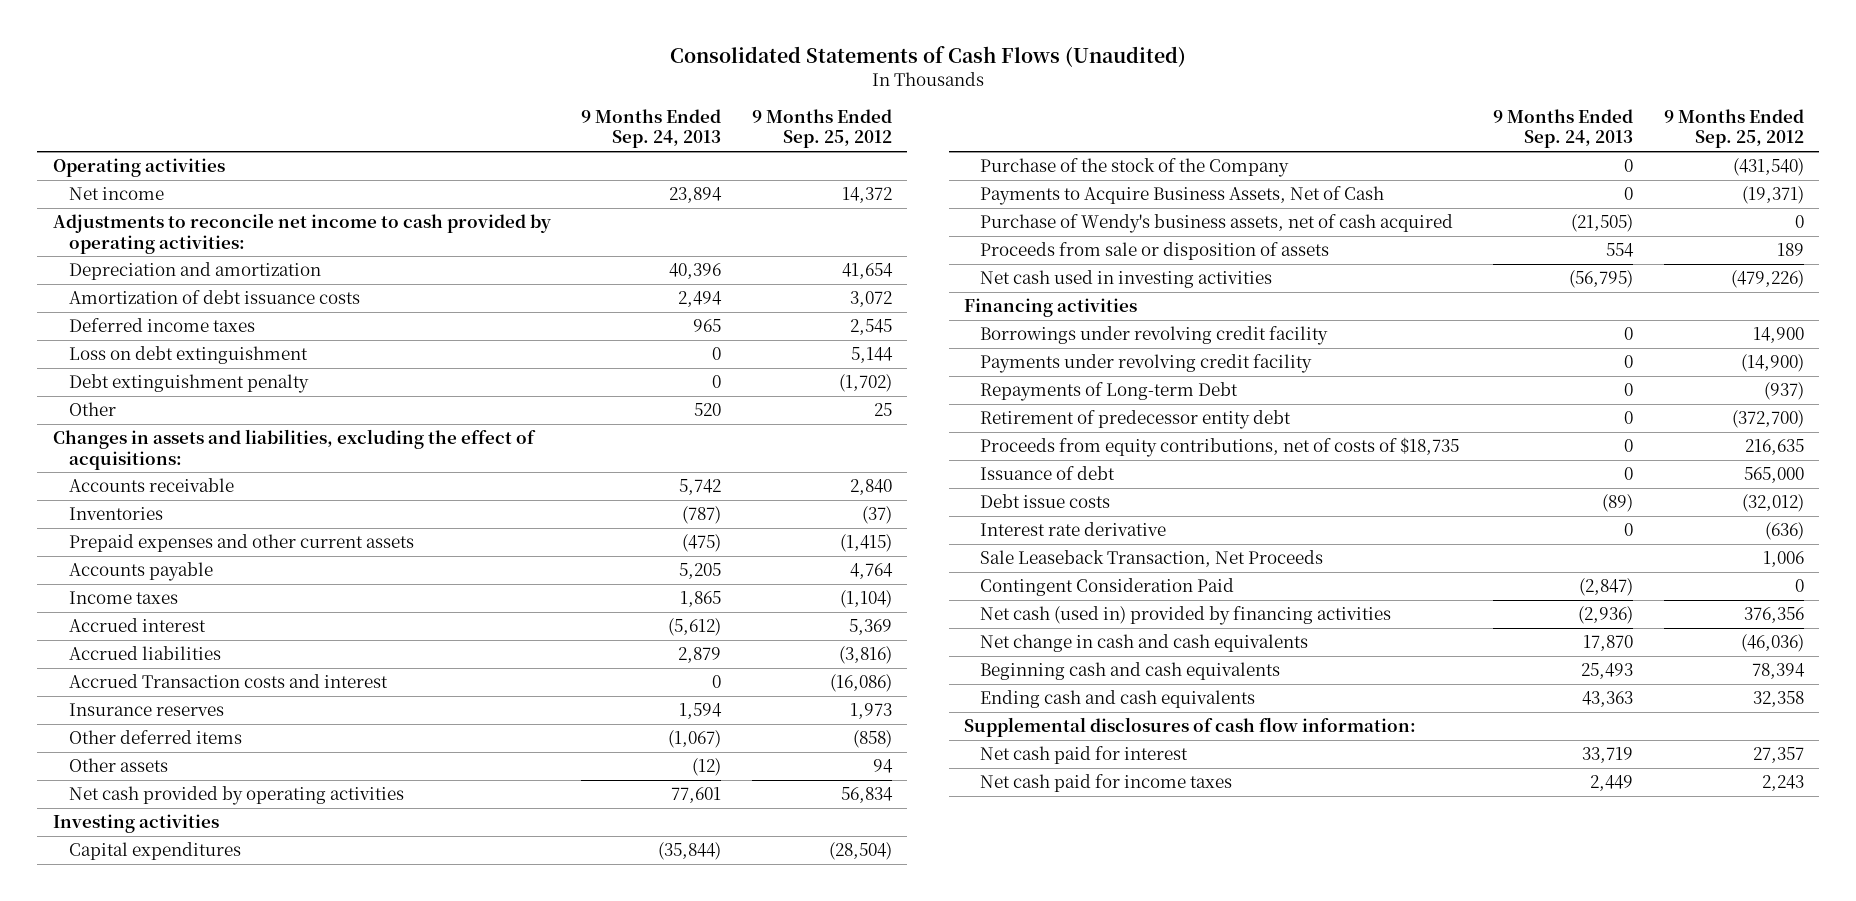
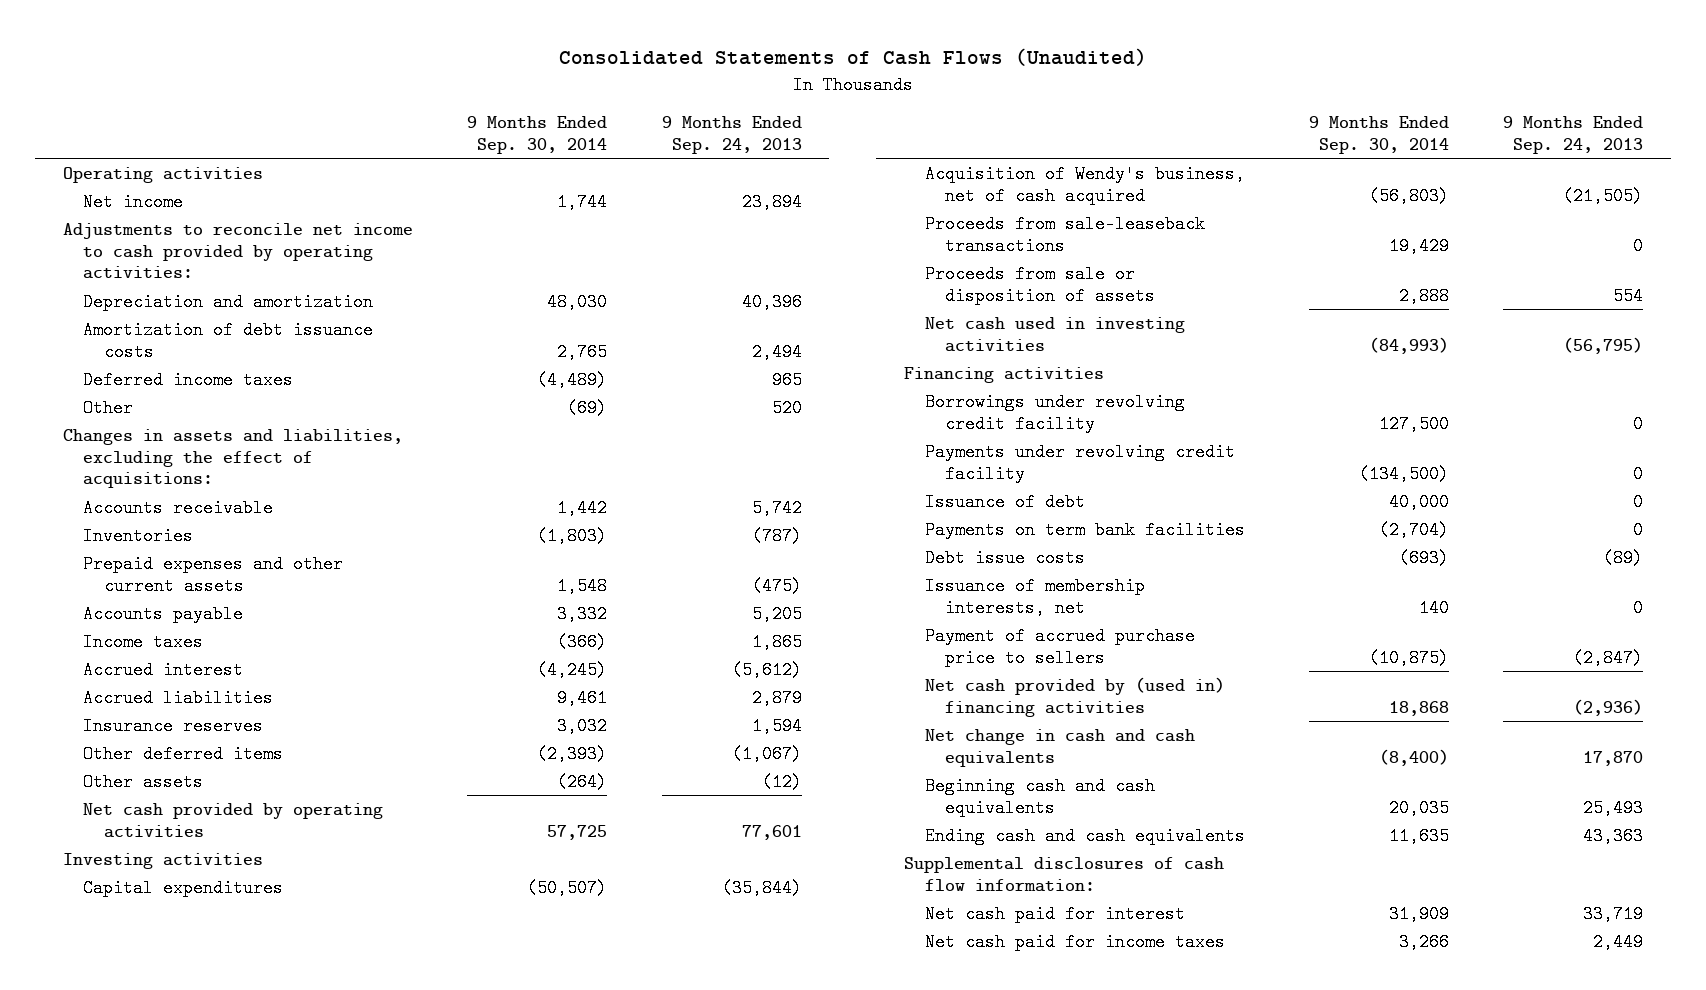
[751,108,892,149] 9 Months Ended Sep. 25, 2012 -> none
none -> [467,116,608,154] 9 Months Ended Sep. 30, 2014
[68,345,308,364] Loss on debt extinguishment -> none
[68,373,309,393] Debt extinguishment penalty -> none
[68,673,388,688] Accrued Transaction costs and interest -> none
[980,157,1290,177] Purchase of the stock of the Company -> none
[980,185,1385,205] Payments to Acquire Business Assets, Net of Cash -> none
[980,213,1454,233] Purchase of Wendy's business assets, net of cash acquired -> [924,164,1245,205] Acquisition of Wendy's business, net of cash acquired
none -> [924,214,1205,255] Proceeds from sale-leaseback transactions
[980,381,1239,401] Repayments of Long-term Debt -> none
[980,409,1292,429] Retirement of predecessor entity debt -> none
[980,436,1460,457] Proceeds from equity contributions, net of costs of $18,735 -> none
none -> [924,520,1245,539] Payments on term bank facilities
[980,521,1167,536] Interest rate derivative -> none
[980,549,1324,567] Sale Leaseback Transaction, Net Proceeds -> none
none -> [924,576,1145,617] Issuance of membership interests, net
[980,577,1235,596] Contingent Consideration Paid -> [924,626,1195,667] Payment of accrued purchase price to sellers
[980,605,1392,625] Net cash (used in) provided by financing activities -> [924,676,1225,717] Net cash provided by (used in) financing activities

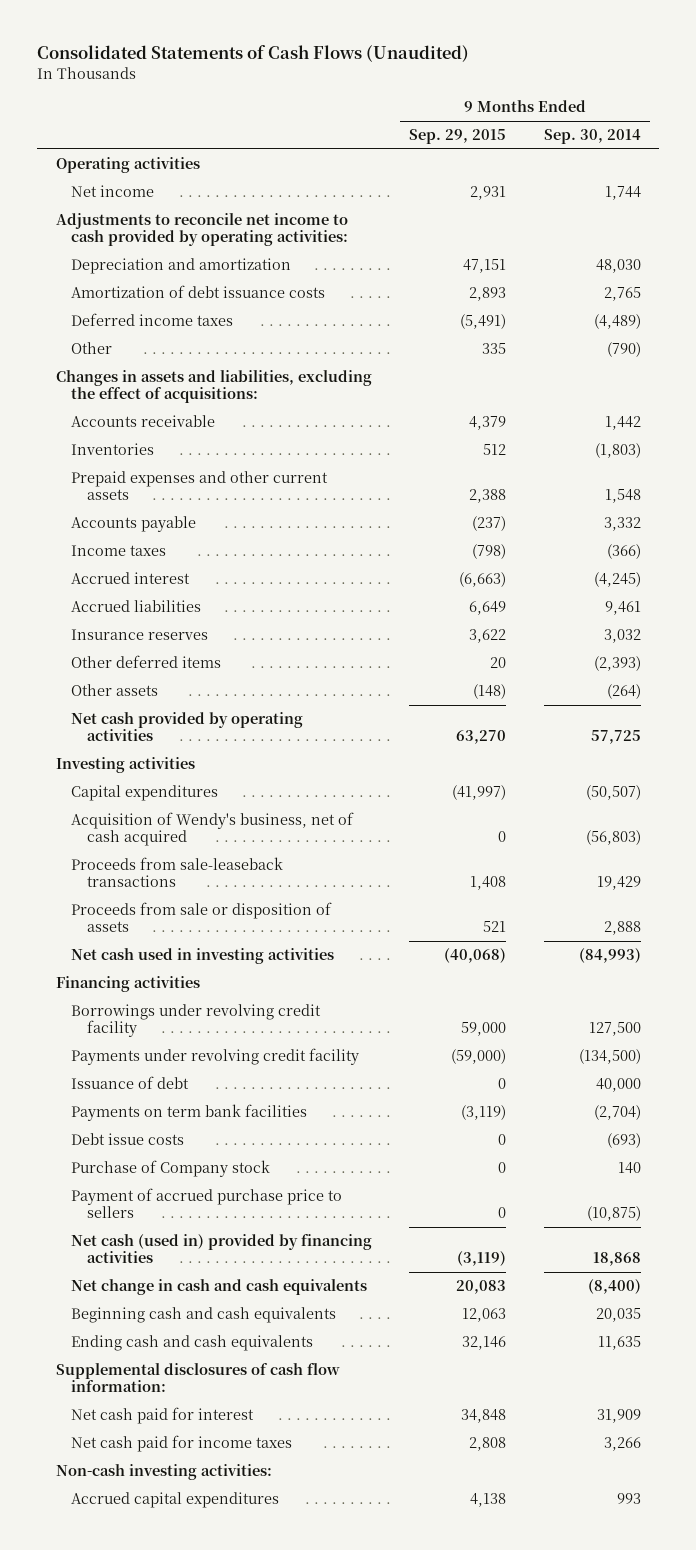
[662,116,803,154] 9 Months Ended Sep. 24, 2013 -> none
none -> [409,129,507,145] Sep. 29, 2015
[567,398,608,417] (69) -> [606,342,641,358] (790)
[924,576,1145,617] Issuance of membership interests, net -> [71,1160,271,1178] Purchase of Company stock
[924,676,1225,717] Net cash provided by (used in) financing activities -> [71,1234,373,1264] Net cash (used in) provided by financing activities
none -> [55,1464,272,1481] Non-cash investing activities:
none -> [71,1492,280,1509] Accrued capital expenditures

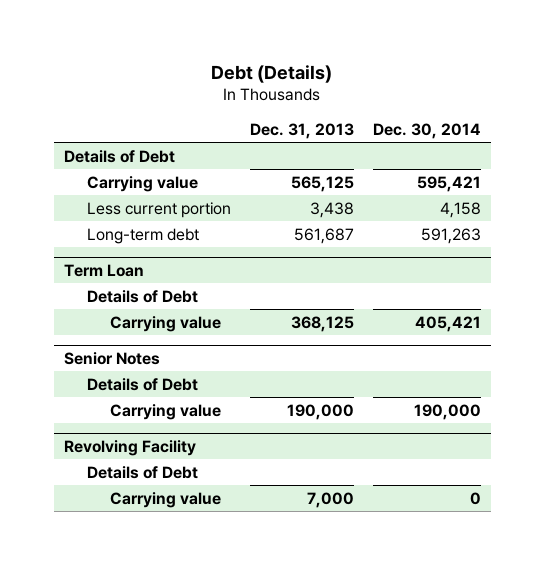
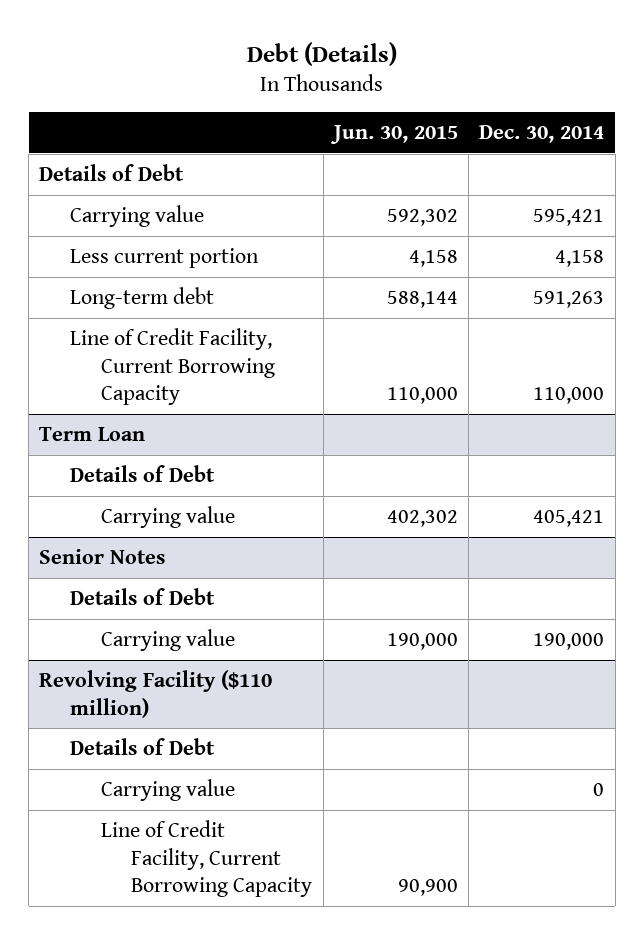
[249,122,354,139] Dec. 31, 2013 -> none
none -> [329,125,458,145] Jun. 30, 2015
none -> [70,328,275,406] Line of Credit Facility, Current Borrowing Capacity
[63,439,196,456] Revolving Facility -> [39,670,273,718] Revolving Facility ($110 million)
none -> [100,820,313,898] Line of Credit Facility, Current Borrowing Capacity

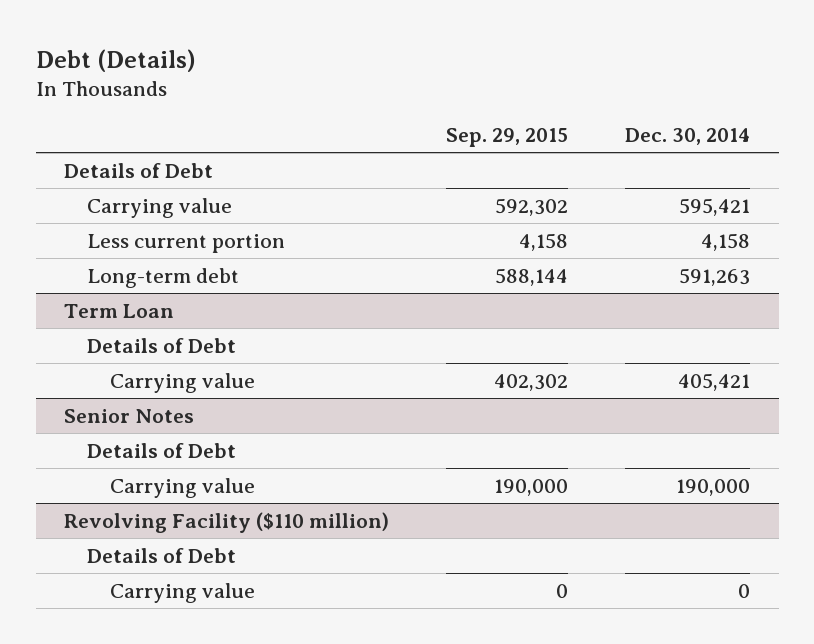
[329,125,458,145] Jun. 30, 2015 -> none
none -> [446,127,569,147] Sep. 29, 2015
[70,328,275,406] Line of Credit Facility, Current Borrowing Capacity -> none
[100,820,313,898] Line of Credit Facility, Current Borrowing Capacity -> none

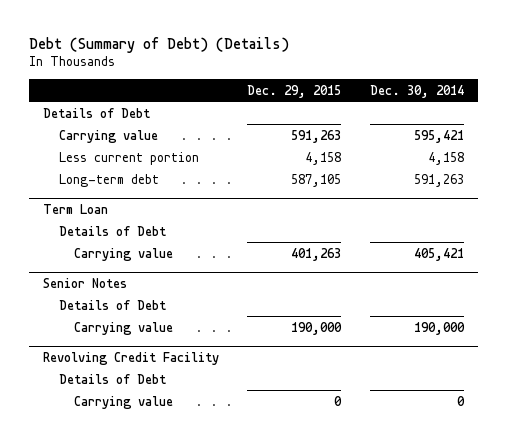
[35,49,196,73] Debt (Details) -> [29,37,290,54] Debt (Summary of Debt) (Details)
[446,127,569,147] Sep. 29, 2015 -> none
none -> [247,84,342,98] Dec. 29, 2015
[64,511,390,533] Revolving Facility ($110 million) -> [43,351,220,365] Revolving Credit Facility

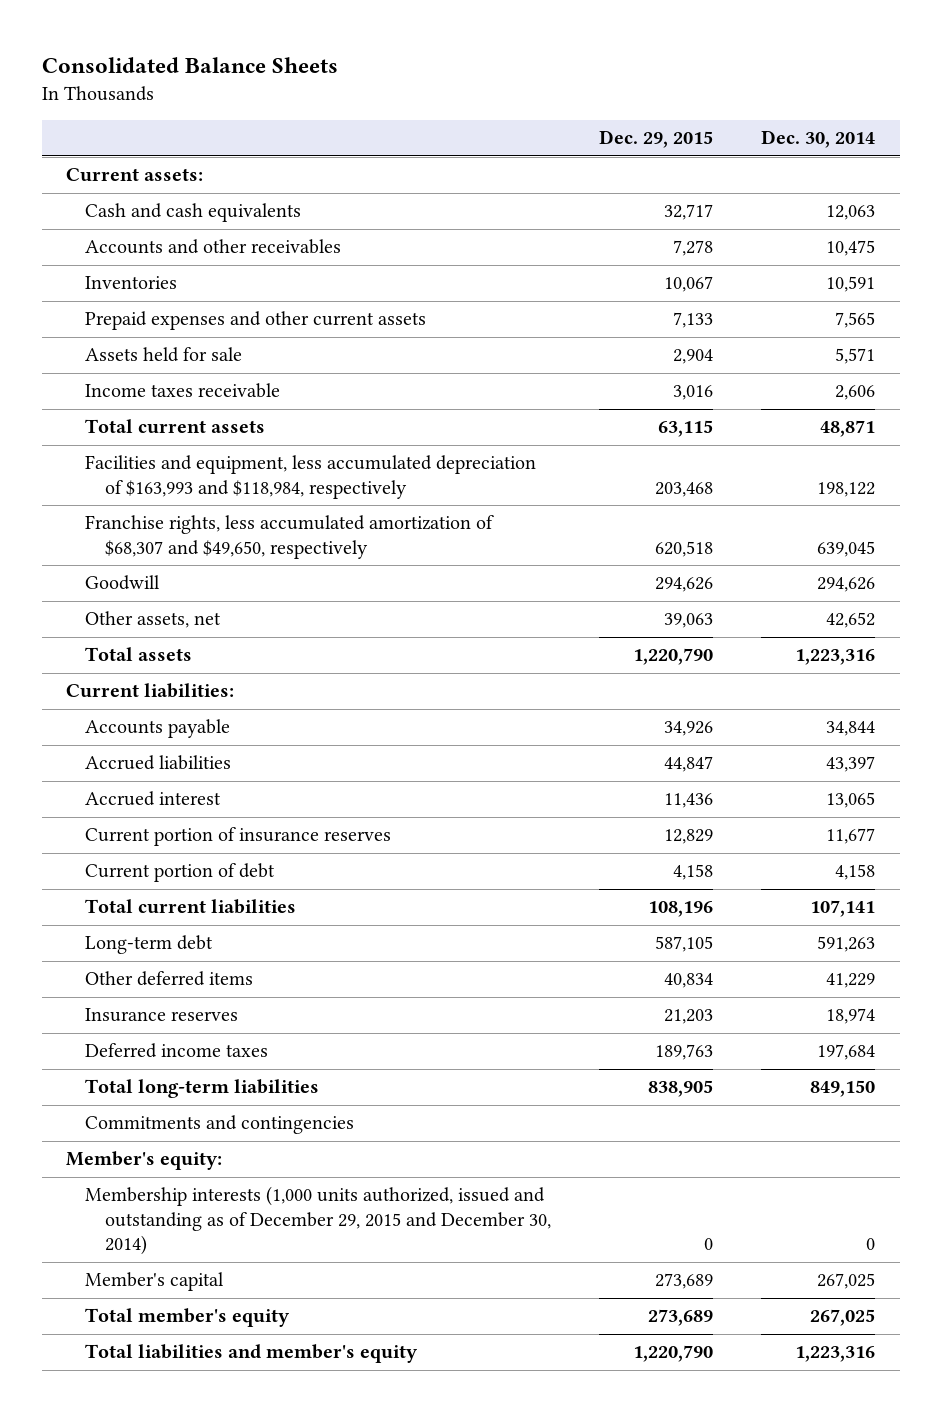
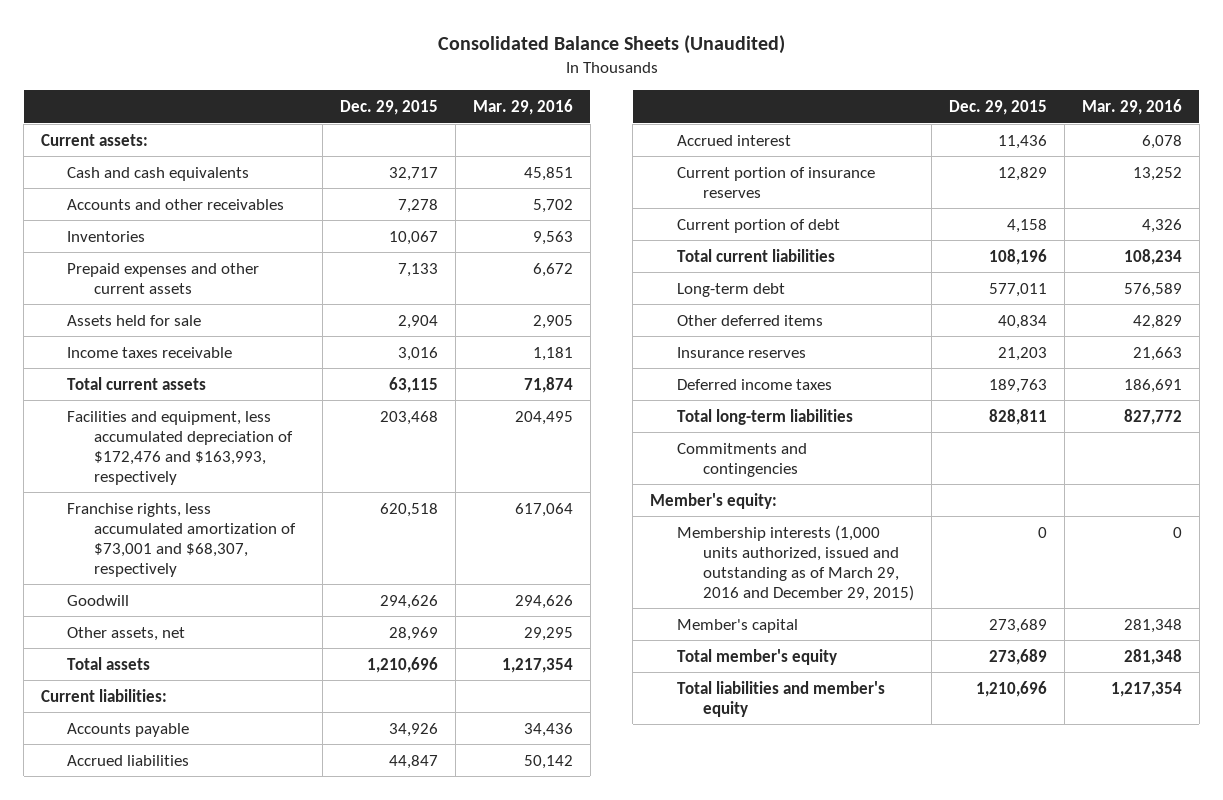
[42,56,339,73] Consolidated Balance Sheets -> [437,35,785,55] Consolidated Balance Sheets (Unaudited)
[761,130,876,149] Dec. 30, 2014 -> none
none -> [472,99,573,116] Mar. 29, 2016
[85,455,537,499] Facilities and equipment, less accumulated depreciation of $163,993 and $118,984, respectively -> [67,410,293,485] Facilities and equipment, less accumulated depreciation of $172,476 and $163,993, respectively
[85,515,495,559] Franchise rights, less accumulated amortization of $68,307 and $49,650, respectively -> [67,502,296,577] Franchise rights, less accumulated amortization of $73,001 and $68,307, respectively
[663,613,713,629] 39,063 -> [388,626,438,641] 28,969
[632,648,713,666] 1,220,790 -> [366,656,438,673] 1,210,696
[654,936,713,953] 587,105 -> [988,282,1047,297] 577,011
[647,1080,713,1098] 838,905 -> [988,408,1047,425] 828,811
[85,1186,551,1256] Membership interests (1,000 units authorized, issued and outstanding as of December 29, 2015 and December 30, 2014) -> [676,524,914,601] Membership interests (1,000 units authorized, issued and outstanding as of March 29, 2016 and December 29, 2015)
[632,1345,713,1363] 1,220,790 -> [975,680,1047,697] 1,210,696

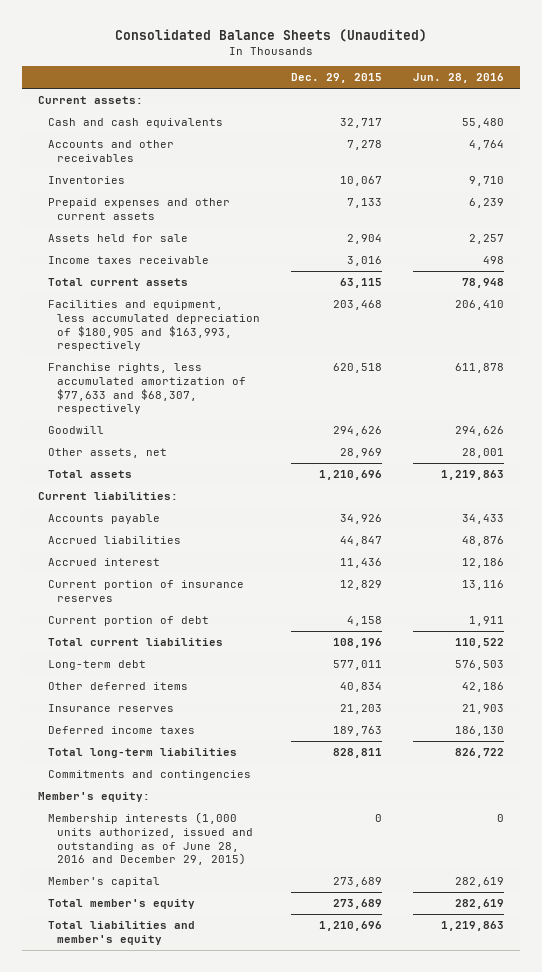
[472,99,573,116] Mar. 29, 2016 -> none
none -> [413,73,505,84] Jun. 28, 2016
[67,410,293,485] Facilities and equipment, less accumulated depreciation of $172,476 and $163,993, respectively -> [47,300,261,352] Facilities and equipment, less accumulated depreciation of $180,905 and $163,993, respectively
[67,502,296,577] Franchise rights, less accumulated amortization of $73,001 and $68,307, respectively -> [47,363,247,415] Franchise rights, less accumulated amortization of $77,633 and $68,307, respectively
[676,524,914,601] Membership interests (1,000 units authorized, issued and outstanding as of March 29, 2016 and December 29, 2015) -> [47,812,254,866] Membership interests (1,000 units authorized, issued and outstanding as of June 28, 2016 and December 29, 2015)

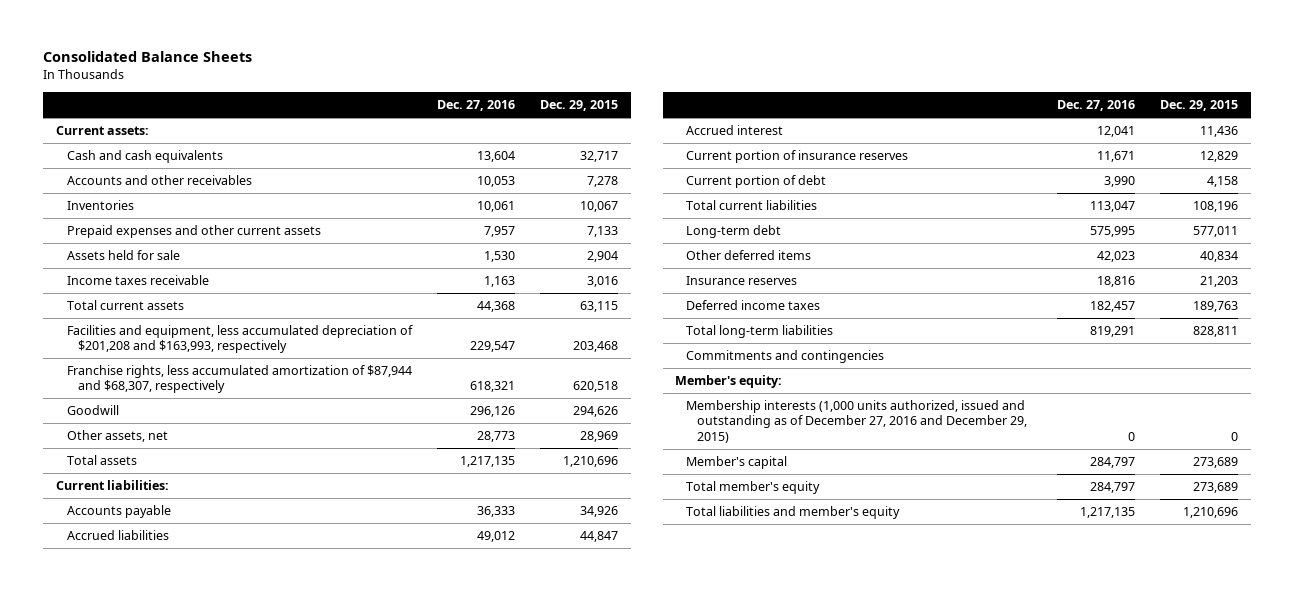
[114,28,427,42] Consolidated Balance Sheets (Unaudited) -> [42,51,252,63] Consolidated Balance Sheets
[413,73,505,84] Jun. 28, 2016 -> none
none -> [436,100,515,112] Dec. 27, 2016
[47,300,261,352] Facilities and equipment, less accumulated depreciation of $180,905 and $163,993, respectively -> [66,325,413,354] Facilities and equipment, less accumulated depreciation of $201,208 and $163,993, respectively
[47,363,247,415] Franchise rights, less accumulated amortization of $77,633 and $68,307, respectively -> [66,365,412,394] Franchise rights, less accumulated amortization of $87,944 and $68,307, respectively
[47,812,254,866] Membership interests (1,000 units authorized, issued and outstanding as of June 28, 2016 and December 29, 2015) -> [686,400,1028,443] Membership interests (1,000 units authorized, issued and outstanding as of December 27, 2016 and December 29, 2015)

